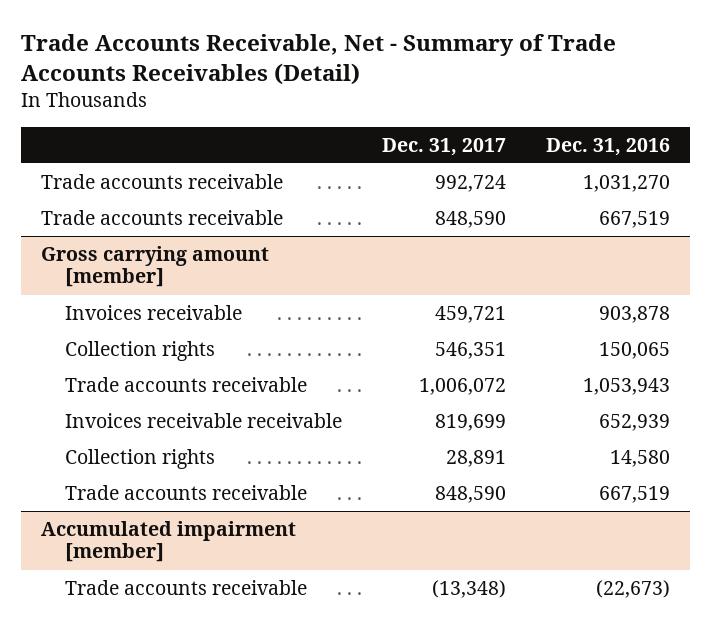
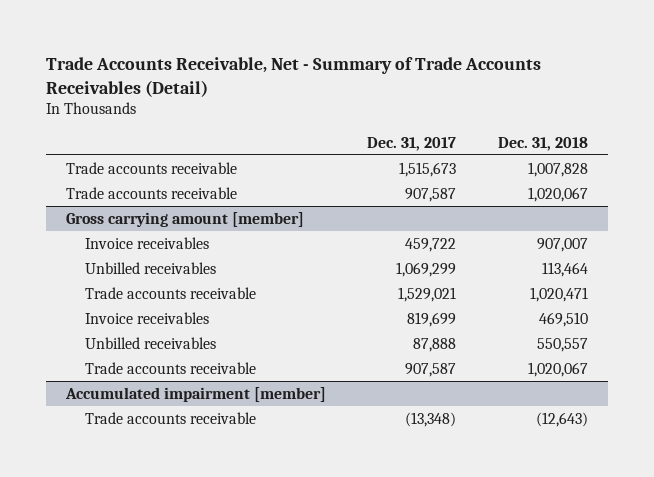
[545,137,670,156] Dec. 31, 2016 -> none
none -> [497,136,588,151] Dec. 31, 2018
[434,175,506,193] 992,724 -> [399,161,457,177] 1,515,673
[434,211,506,229] 848,590 -> [405,187,457,202] 907,587
[64,305,242,321] Invoices receivable -> none
[64,341,215,362] Collection rights -> none
[64,449,215,470] Collection rights -> none
none -> [84,236,209,249] Invoice receivables
none -> [84,261,216,274] Unbilled receivables
[418,378,506,396] 1,006,072 -> [398,286,457,302] 1,529,021
[64,413,342,429] Invoices receivable receivable -> [84,311,209,324] Invoice receivables
none -> [84,336,216,349] Unbilled receivables
[434,486,506,504] 848,590 -> [405,362,457,377] 907,587

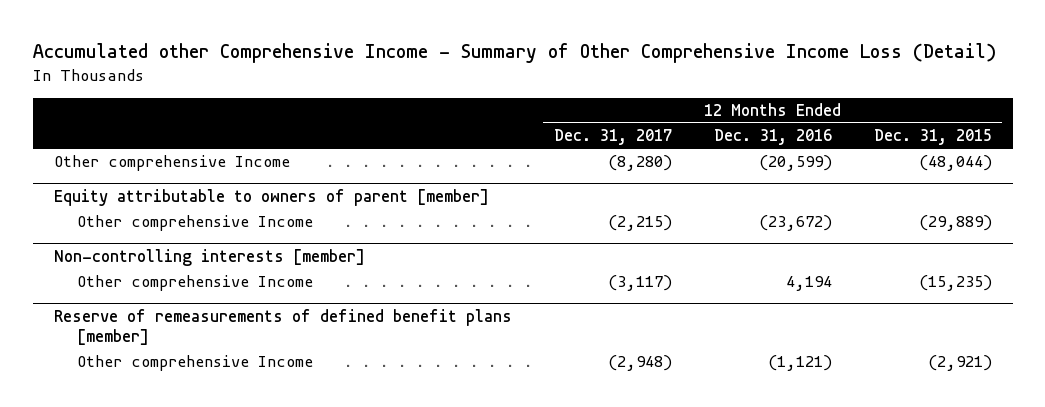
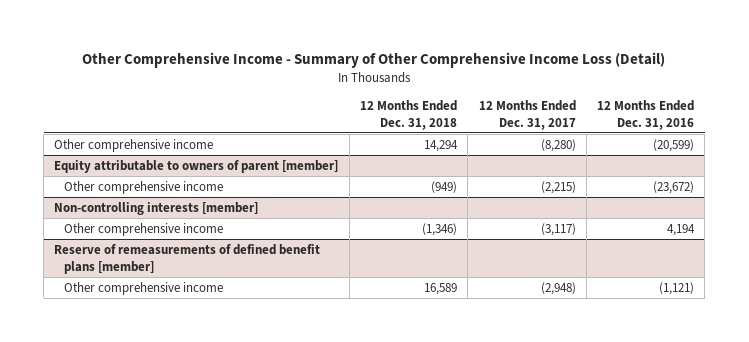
[32,43,996,64] Accumulated other Comprehensive Income - Summary of Other Comprehensive Income Loss (Detail) -> [82,51,666,68] Other Comprehensive Income - Summary of Other Comprehensive Income Loss (Detail)
[873,129,992,146] Dec. 31, 2015 -> none
none -> [360,99,458,130] 12 Months Ended Dec. 31, 2018
[53,155,290,172] Other comprehensive Income -> [54,138,214,152] Other comprehensive income
[76,215,313,232] Other comprehensive Income -> [63,180,223,194] Other comprehensive income
[76,275,313,292] Other comprehensive Income -> [63,222,223,236] Other comprehensive income
[76,355,313,372] Other comprehensive Income -> [63,281,223,295] Other comprehensive income

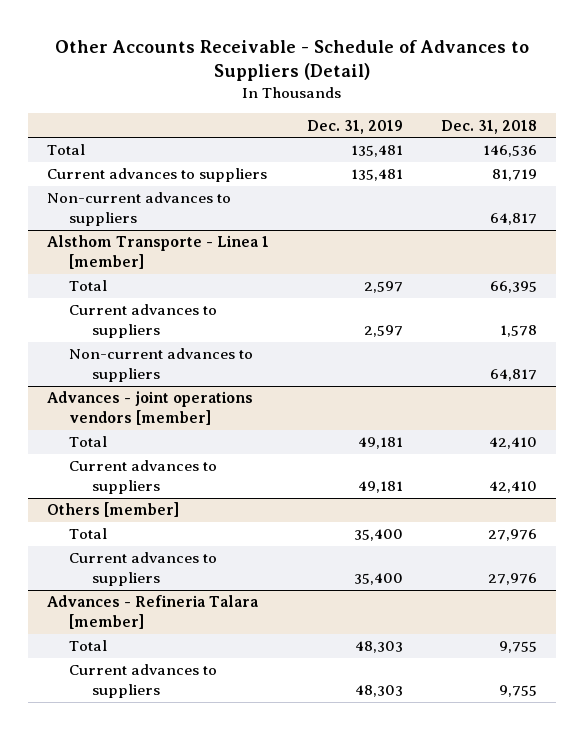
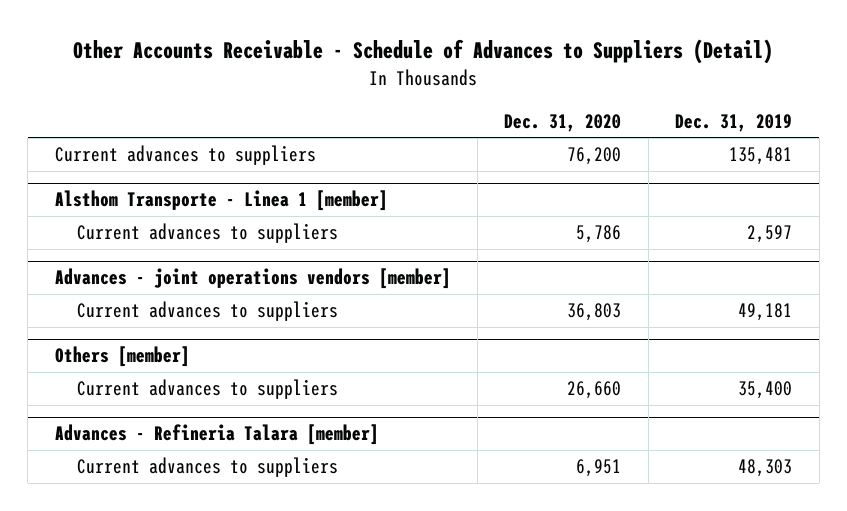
[441,119,538,134] Dec. 31, 2018 -> none
none -> [504,113,622,132] Dec. 31, 2020
[47,144,86,156] Total -> none
[47,192,232,227] Non-current advances to suppliers -> none
[69,280,108,292] Total -> none
[69,348,254,383] Non-current advances to suppliers -> none
[69,436,108,448] Total -> none
[69,528,108,540] Total -> none
[69,640,108,652] Total -> none

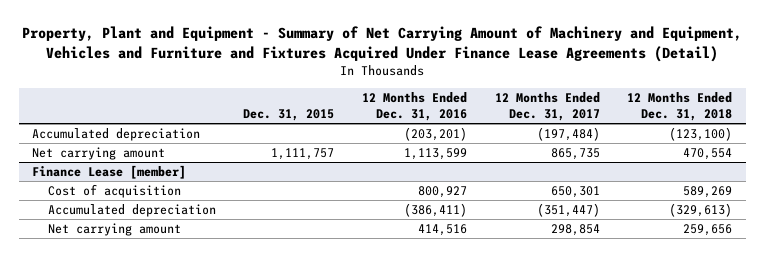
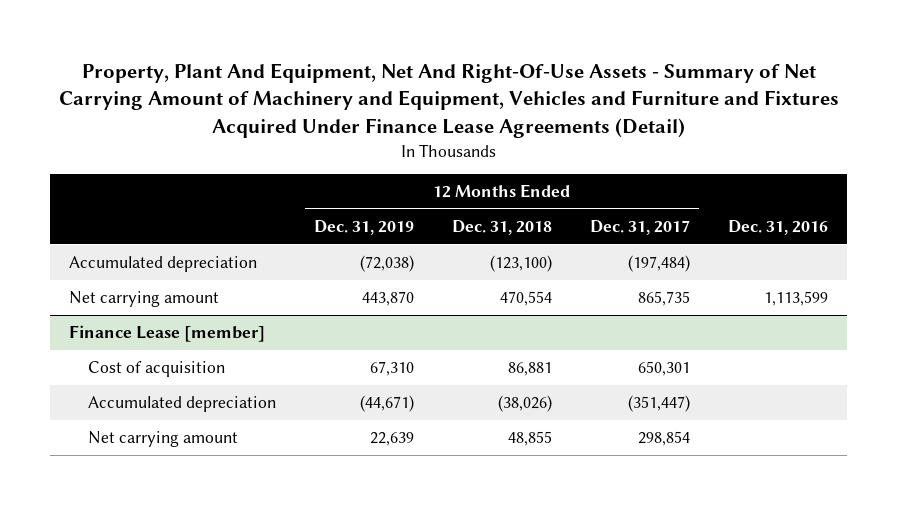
[22,26,743,62] Property, Plant and Equipment - Summary of Net Carrying Amount of Machinery and Equipment, Vehicles and Furniture and Fixtures Acquired Under Finance Lease Agreements (Detail) -> [58,62,839,138] Property, Plant And Equipment, Net And Right-Of-Use Assets - Summary of Net Carrying Amount of Machinery and Equipment, Vehicles and Furniture and Fixtures Acquired Under Finance Lease Agreements (Detail)
[243,109,335,122] Dec. 31, 2015 -> none
[361,91,467,122] 12 Months Ended Dec. 31, 2016 -> none
none -> [314,220,415,236] Dec. 31, 2019
none -> [727,220,828,236] Dec. 31, 2016
[683,186,733,199] 589,269 -> [508,362,553,377] 86,881
[669,203,733,218] (329,613) -> [498,395,553,413] (38,026)
[683,224,733,237] 259,656 -> [508,431,553,447] 48,855

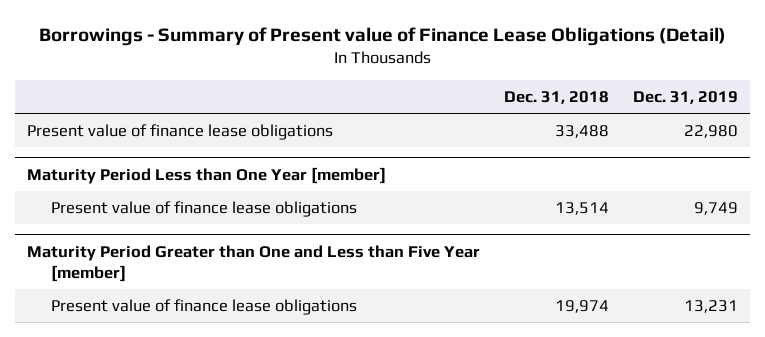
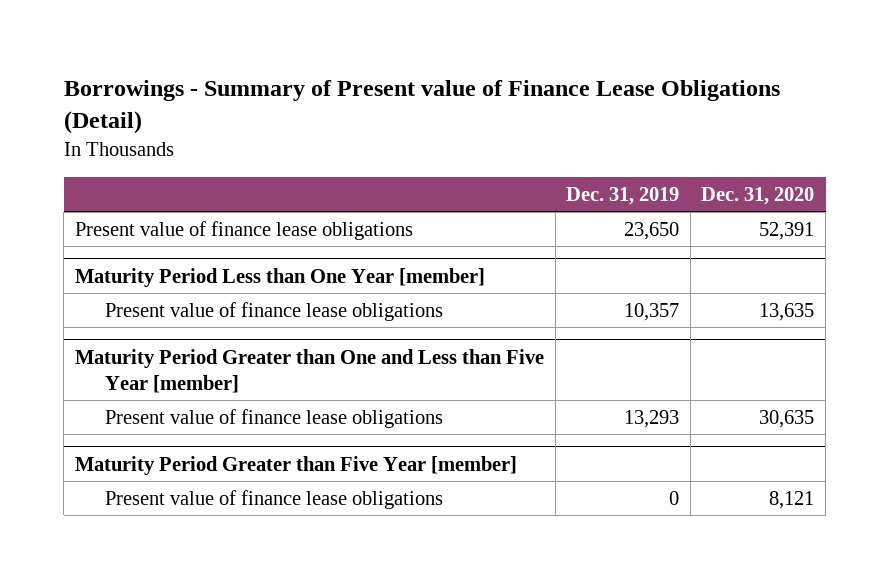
[504,91,610,105] Dec. 31, 2018 -> none
none -> [701,186,815,205] Dec. 31, 2020
[684,125,739,139] 22,980 -> [624,221,680,240] 23,650
[694,202,739,216] 9,749 -> [624,302,680,321] 10,357
[684,300,739,314] 13,231 -> [624,409,680,428] 13,293
none -> [75,455,518,475] Maturity Period Greater than Five Year [member]
none -> [105,489,444,509] Present value of finance lease obligations

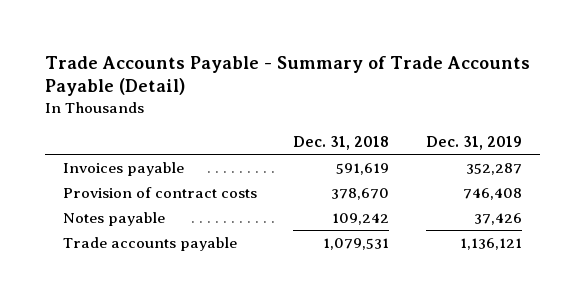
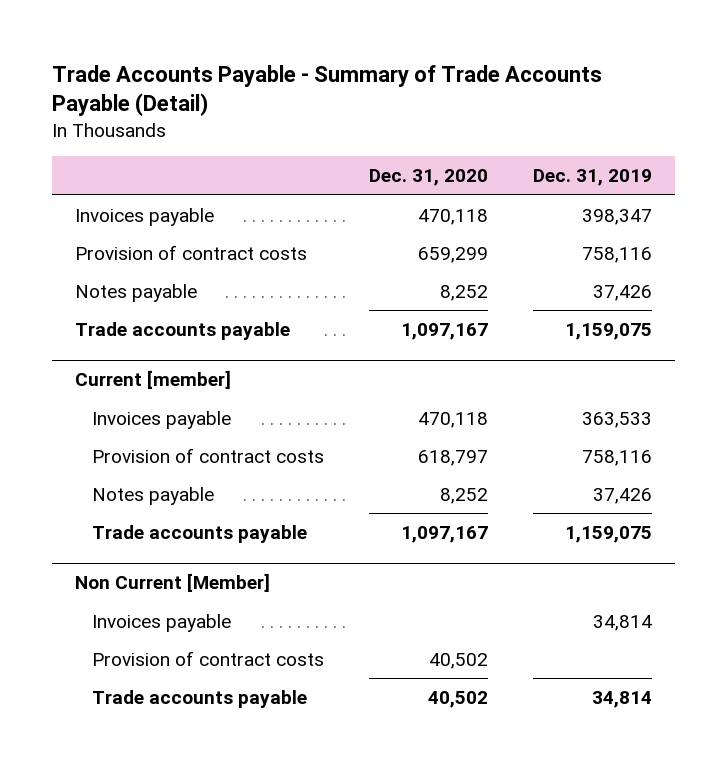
[293,135,390,150] Dec. 31, 2018 -> none
none -> [368,169,488,187] Dec. 31, 2020
[465,163,522,176] 352,287 -> [582,208,653,225] 398,347
[462,188,522,201] 746,408 -> [582,246,653,263] 758,116
[459,238,522,251] 1,136,121 -> [565,322,653,340] 1,159,075
none -> [74,370,231,390] Current [member]
none -> [91,410,231,429] Invoices payable
none -> [91,447,324,463] Provision of contract costs
none -> [91,486,214,505] Notes payable
none -> [91,524,307,543] Trade accounts payable
none -> [74,573,270,593] Non Current [Member]
none -> [91,613,231,632] Invoices payable
none -> [91,650,324,666] Provision of contract costs
none -> [91,689,307,708] Trade accounts payable

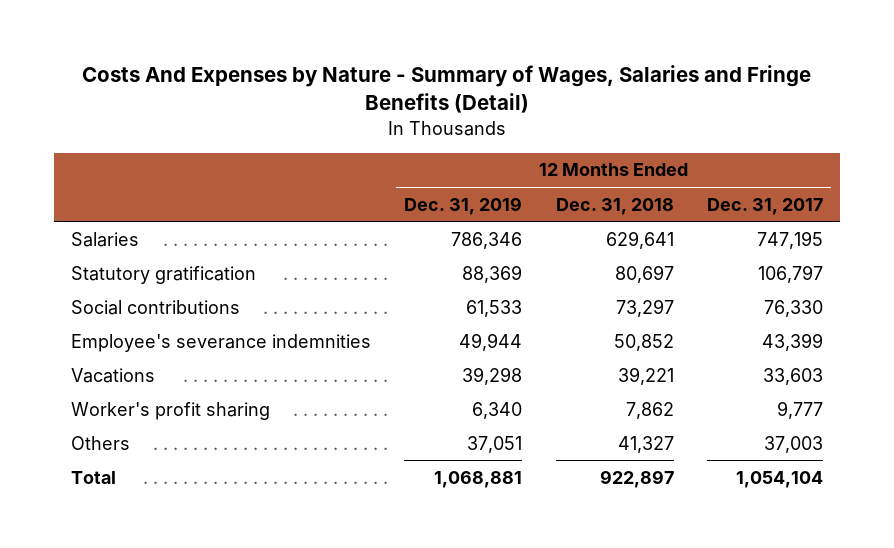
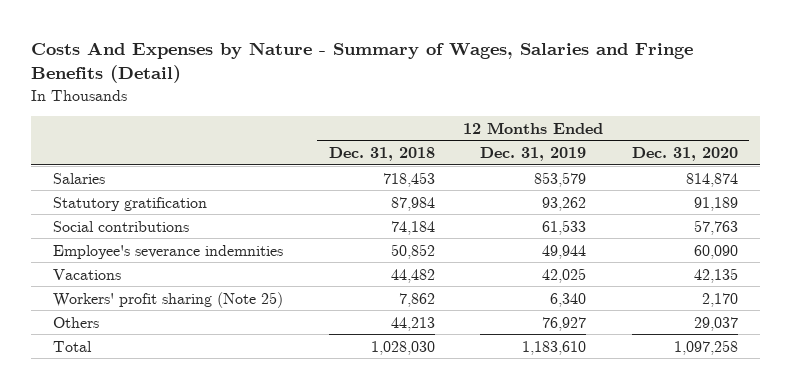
[707,197,824,215] Dec. 31, 2017 -> none
none -> [631,147,738,162] Dec. 31, 2020
[451,231,523,249] 786,346 -> [534,171,587,187] 853,579
[605,230,674,249] 629,641 -> [382,171,435,187] 718,453
[462,264,523,283] 88,369 -> [542,196,587,211] 93,262
[614,264,674,283] 80,697 -> [390,196,435,211] 87,984
[615,298,674,317] 73,297 -> [390,220,435,235] 74,184
[462,366,523,385] 39,298 -> [542,267,587,283] 42,025
[617,366,674,385] 39,221 -> [390,268,435,283] 44,482
[71,401,271,420] Worker's profit sharing -> [53,291,284,308] Workers' profit sharing (Note 25)
[467,435,523,453] 37,051 -> [542,316,587,331] 76,927
[617,435,674,453] 41,327 -> [390,316,435,331] 44,213
[434,470,523,488] 1,068,881 -> [522,340,587,355] 1,183,610
[599,469,674,488] 922,897 -> [370,340,435,355] 1,028,030

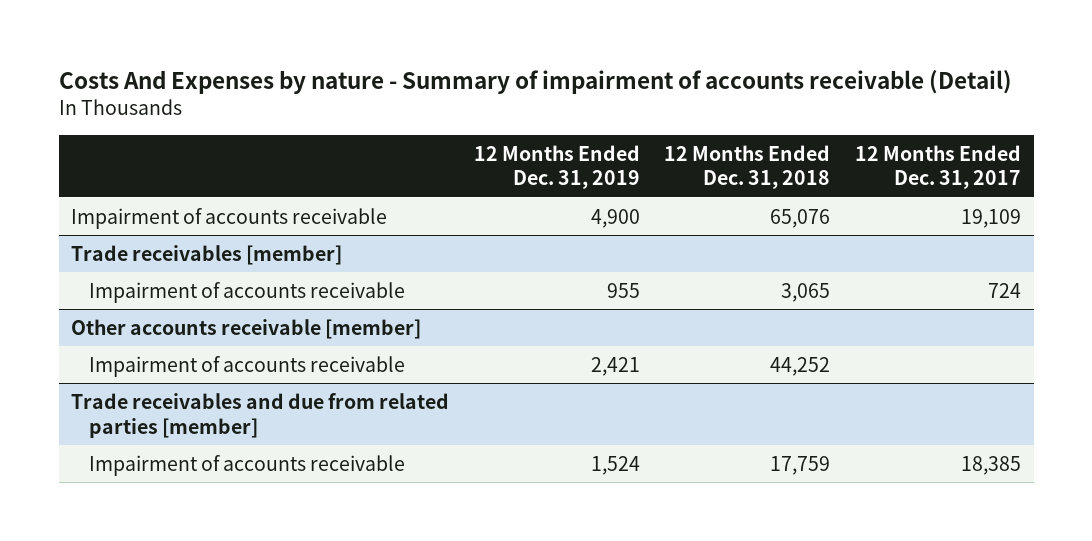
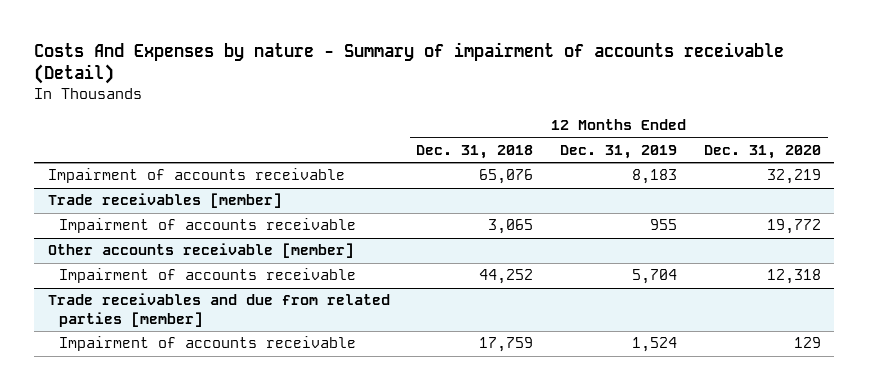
[855,144,1022,190] 12 Months Ended Dec. 31, 2017 -> none
none -> [703,145,821,160] Dec. 31, 2020
[590,208,640,228] 4,900 -> [632,169,678,185] 8,183
[590,356,640,376] 2,421 -> [632,269,678,285] 5,704

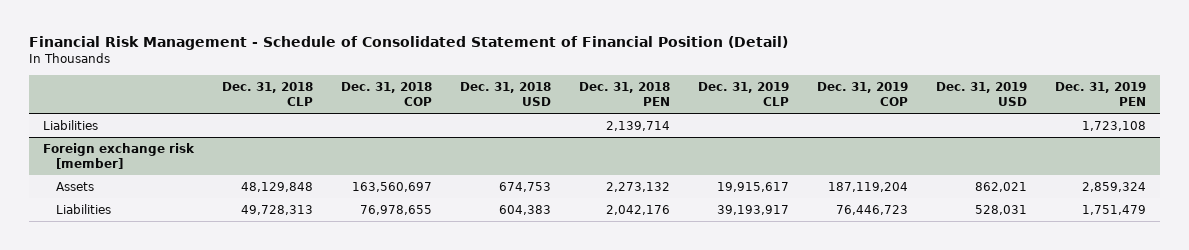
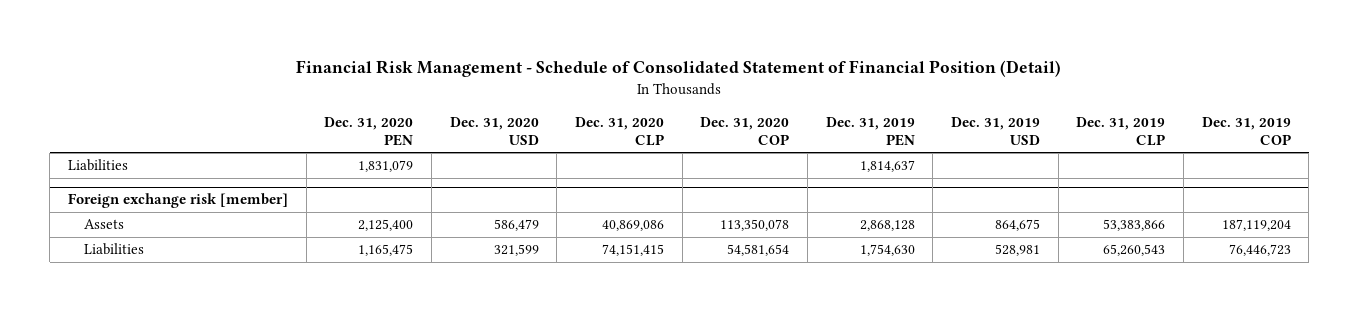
[221,81,313,107] Dec. 31, 2018 CLP -> none
[340,81,432,107] Dec. 31, 2018 COP -> none
[459,81,551,107] Dec. 31, 2018 USD -> none
[579,81,671,107] Dec. 31, 2018 PEN -> none
none -> [324,116,414,146] Dec. 31, 2020 PEN
none -> [449,116,539,145] Dec. 31, 2020 USD
none -> [574,116,664,146] Dec. 31, 2020 CLP
none -> [700,116,790,145] Dec. 31, 2020 COP
[1082,120,1147,131] 1,723,108 -> [859,160,915,173] 1,814,637
[717,181,790,192] 19,915,617 -> [1103,219,1166,232] 53,383,866
[975,181,1028,192] 862,021 -> [994,219,1040,232] 864,675
[1082,181,1147,192] 2,859,324 -> [859,220,915,232] 2,868,128
[717,204,790,215] 39,193,917 -> [1103,244,1166,257] 65,260,543
[975,204,1028,215] 528,031 -> [994,244,1040,257] 528,981
[1082,204,1147,215] 1,751,479 -> [859,244,915,257] 1,754,630

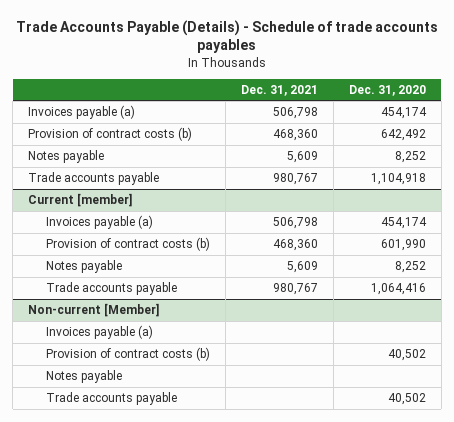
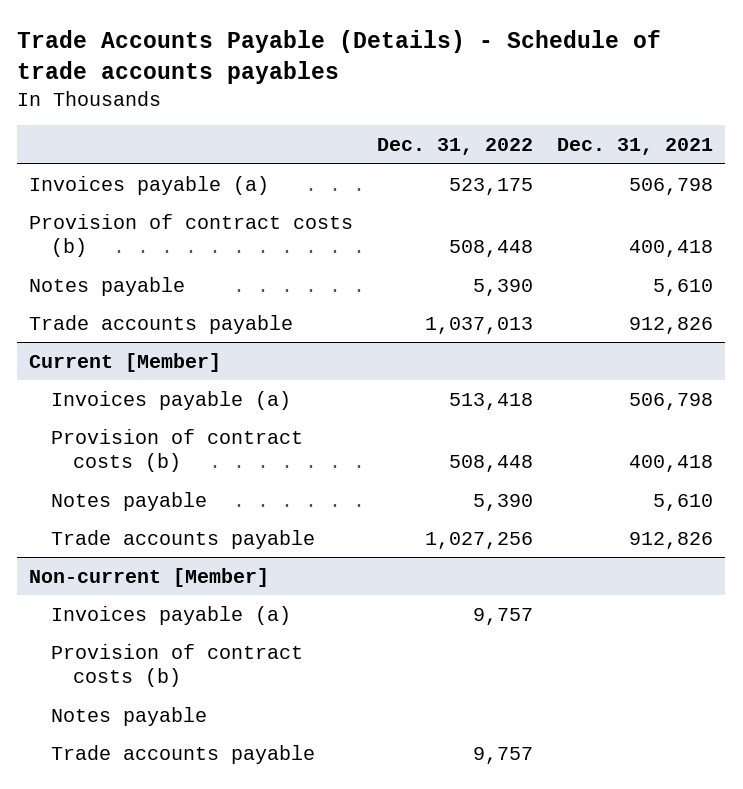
[348,84,426,96] Dec. 31, 2020 -> none
none -> [377,138,534,156] Dec. 31, 2022
[272,129,318,142] 468,360 -> [629,240,714,258] 400,418
[286,151,318,164] 5,609 -> [653,278,714,296] 5,610
[272,173,318,186] 980,767 -> [629,316,714,334] 912,826
[28,193,133,208] Current [member] -> [29,352,222,372] Current [Member]
[272,239,318,252] 468,360 -> [629,455,714,473] 400,418
[286,261,318,274] 5,609 -> [653,493,714,511] 5,610
[272,283,318,296] 980,767 -> [629,531,714,549] 912,826

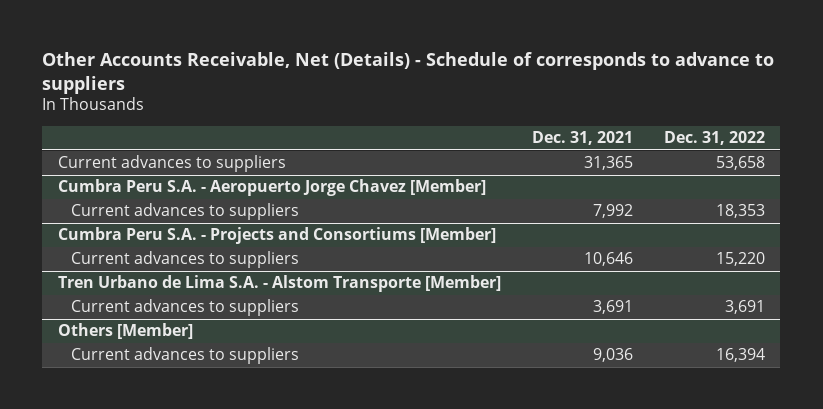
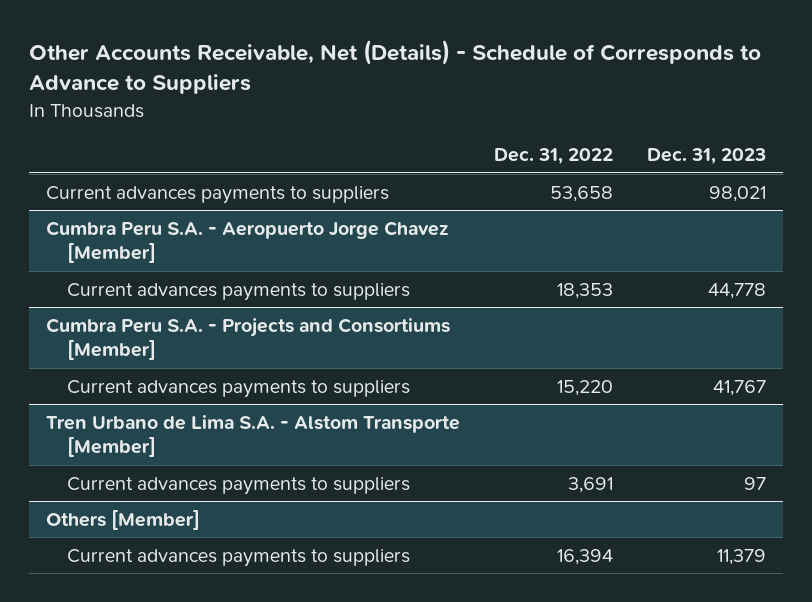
[42,51,775,94] Other Accounts Receivable, Net (Details) - Schedule of corresponds to advance to suppliers -> [29,39,762,95] Other Accounts Receivable, Net (Details) - Schedule of Corresponds to Advance to Suppliers
[531,131,633,146] Dec. 31, 2021 -> none
none -> [646,148,766,165] Dec. 31, 2023
[57,155,286,173] Current advances to suppliers -> [46,185,390,204] Current advances payments to suppliers
[70,203,299,221] Current advances to suppliers -> [66,282,410,301] Current advances payments to suppliers
[70,251,299,269] Current advances to suppliers -> [66,379,410,398] Current advances payments to suppliers
[70,299,299,317] Current advances to suppliers -> [66,476,410,495] Current advances payments to suppliers
[70,347,299,365] Current advances to suppliers -> [66,548,410,567] Current advances payments to suppliers

